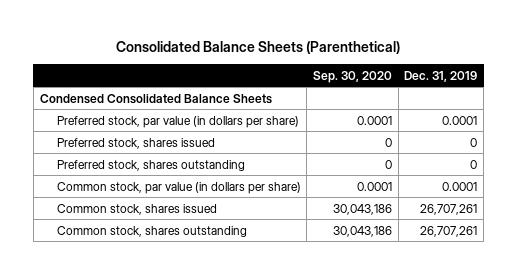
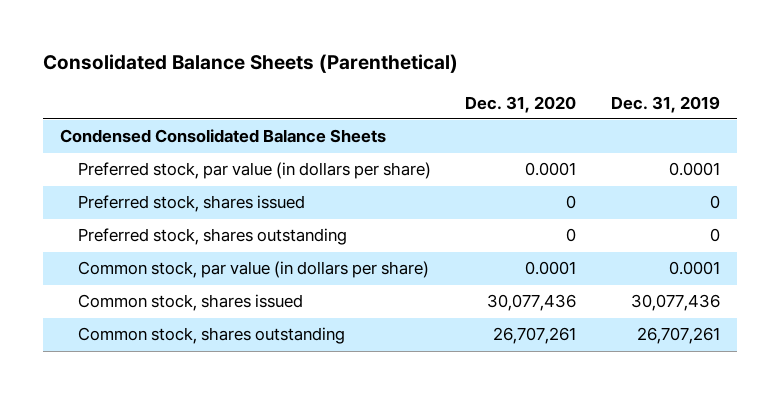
[313,70,393,83] Sep. 30, 2020 -> none
none -> [465,95,577,113] Dec. 31, 2020
[420,203,478,215] 26,707,261 -> [630,294,720,312] 30,077,436

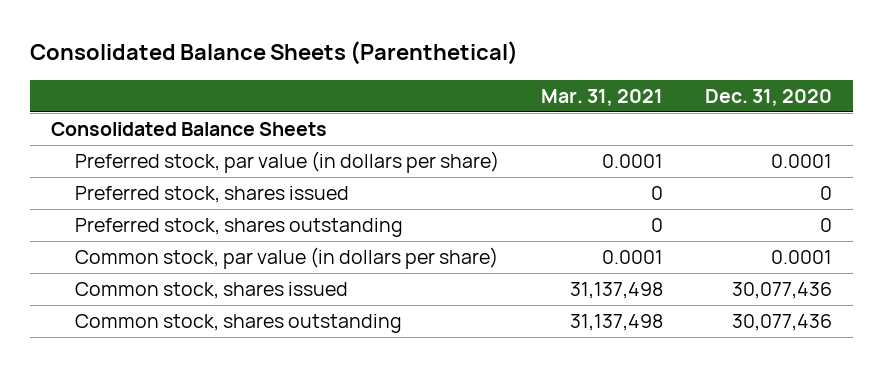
[610,95,720,113] Dec. 31, 2019 -> none
none -> [541,88,664,106] Mar. 31, 2021
[59,129,386,144] Condensed Consolidated Balance Sheets -> [51,121,328,136] Consolidated Balance Sheets
[493,327,577,345] 26,707,261 -> [731,313,832,331] 30,077,436

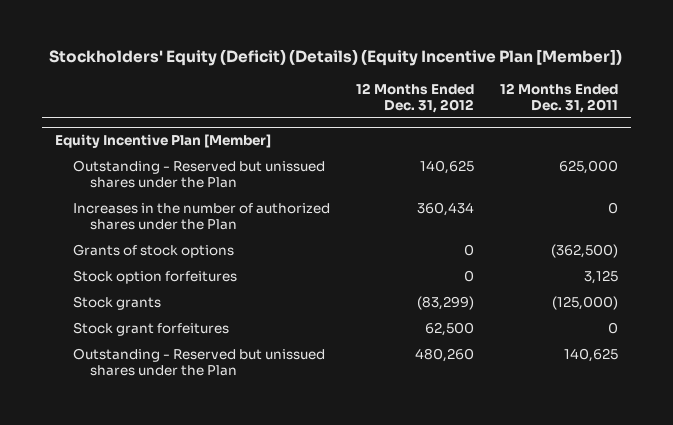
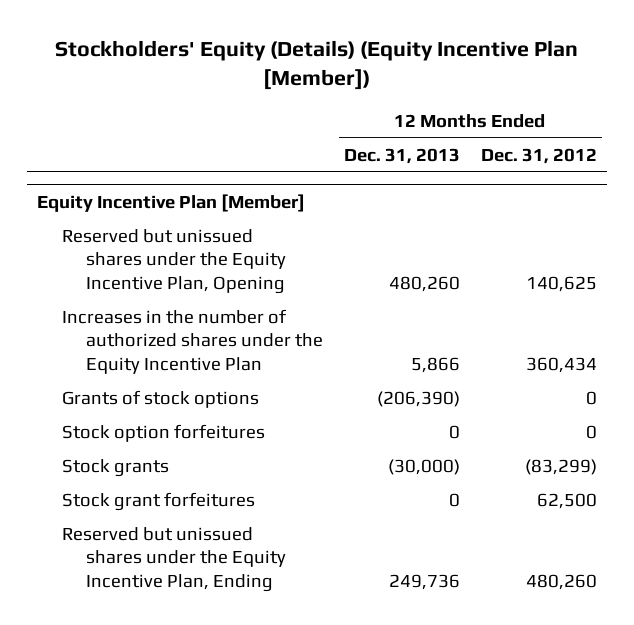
[49,49,623,67] Stockholders' Equity (Deficit) (Details) (Equity Incentive Plan [Member]) -> [54,39,578,90] Stockholders' Equity (Details) (Equity Incentive Plan [Member])
[499,82,618,113] 12 Months Ended Dec. 31, 2011 -> none
none -> [343,147,460,164] Dec. 31, 2013
[72,159,325,188] Outstanding - Reserved but unissued shares under the Plan -> [61,229,287,294] Reserved but unissued shares under the Equity Incentive Plan, Opening
[72,202,330,230] Increases in the number of authorized shares under the Plan -> [61,309,324,374] Increases in the number of authorized shares under the Equity Incentive Plan
[72,347,325,376] Outstanding - Reserved but unissued shares under the Plan -> [61,527,287,592] Reserved but unissued shares under the Equity Incentive Plan, Ending

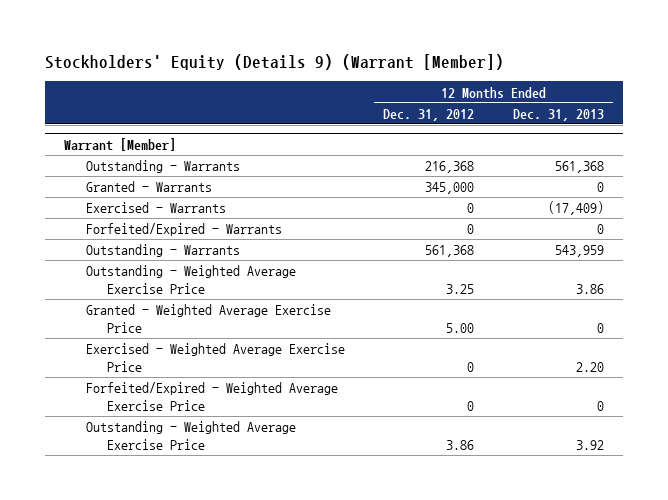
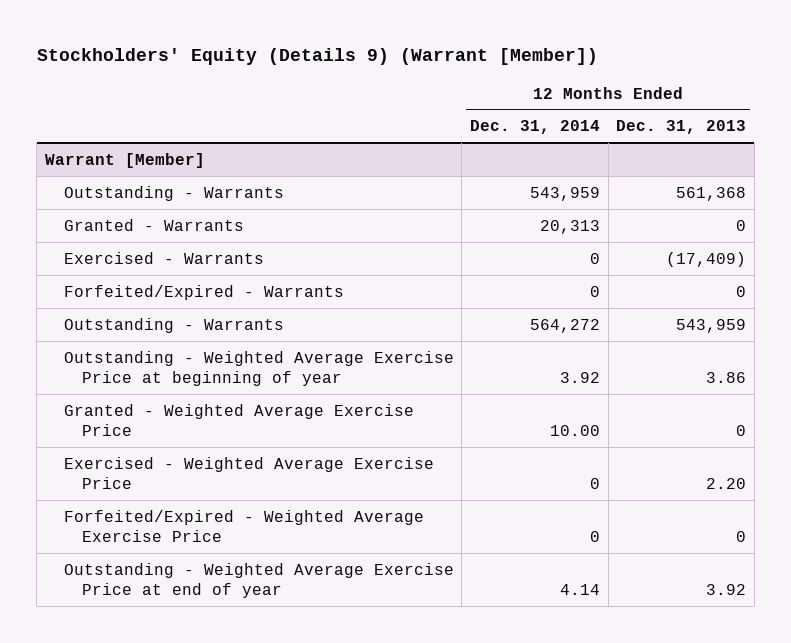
[383,108,475,121] Dec. 31, 2012 -> none
none -> [469,120,600,135] Dec. 31, 2014
[85,265,296,294] Outstanding - Weighted Average Exercise Price -> [63,350,454,386] Outstanding - Weighted Average Exercise Price at beginning of year
[85,421,296,450] Outstanding - Weighted Average Exercise Price -> [63,562,454,598] Outstanding - Weighted Average Exercise Price at end of year

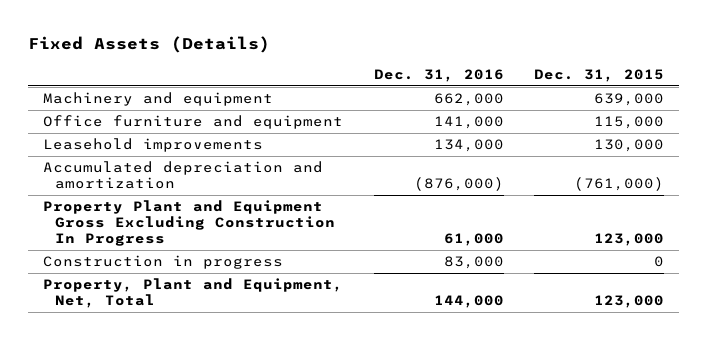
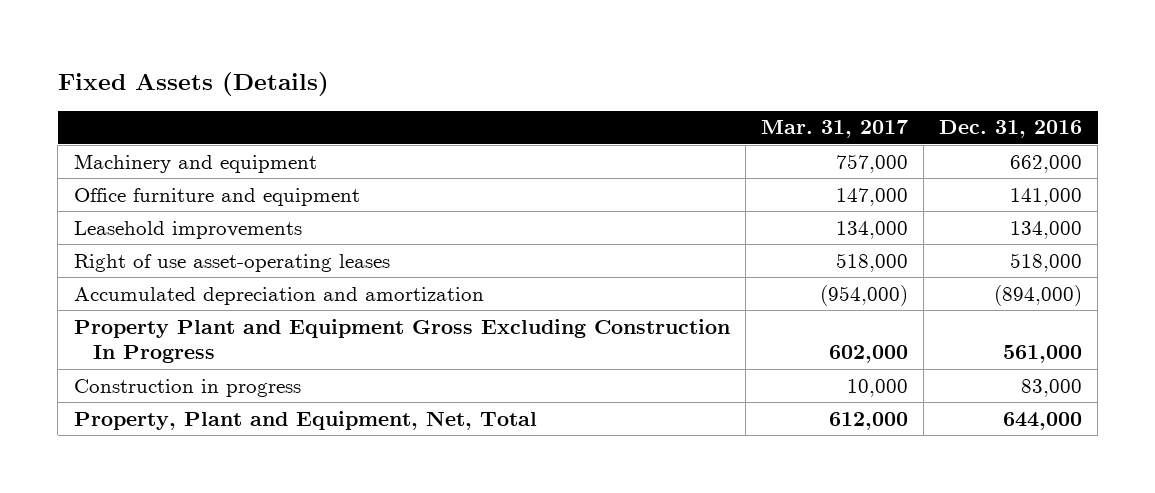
[534,68,665,82] Dec. 31, 2015 -> none
none -> [760,120,908,139] Mar. 31, 2017
none -> [73,253,390,272] Right of use asset-operating leases
[413,177,504,192] (876,000) -> [993,284,1082,306] (894,000)
[443,233,504,247] 61,000 -> [1002,345,1082,364] 561,000
[433,295,504,309] 144,000 -> [1002,411,1082,430] 644,000

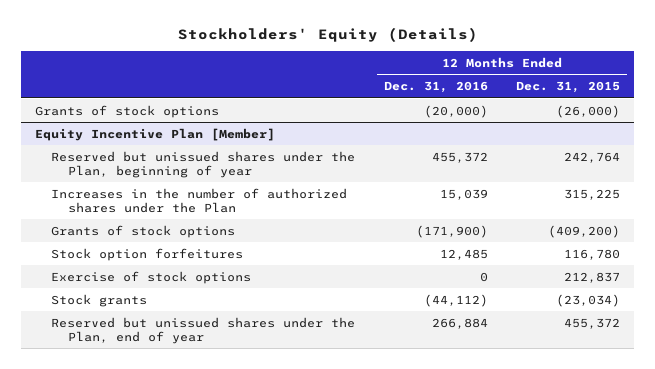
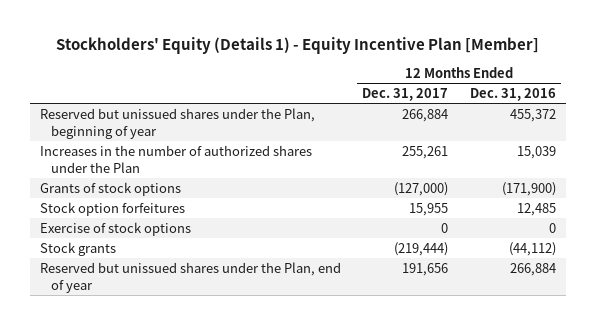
[177,27,478,43] Stockholders' Equity (Details) -> [55,36,539,54] Stockholders' Equity (Details 1) - Equity Incentive Plan [Member]
[515,81,620,94] Dec. 31, 2015 -> none
none -> [362,88,449,102] Dec. 31, 2017
[35,104,220,118] Grants of stock options -> none
[35,127,276,141] Equity Incentive Plan [Member] -> none

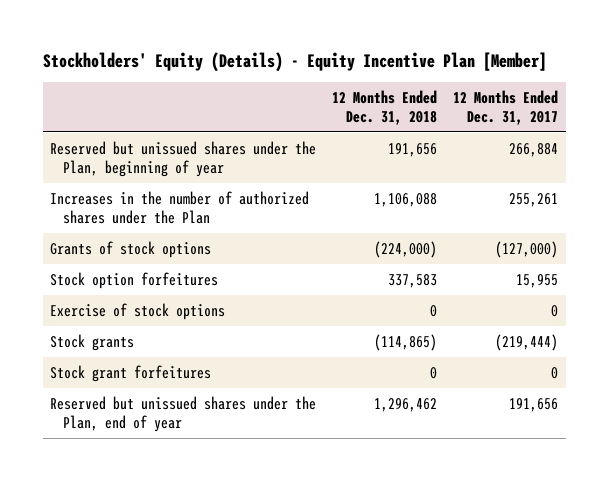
[55,36,539,54] Stockholders' Equity (Details 1) - Equity Incentive Plan [Member] -> [42,51,547,72] Stockholders' Equity (Details) - Equity Incentive Plan [Member]
[469,88,556,102] Dec. 31, 2016 -> none
none -> [332,89,438,125] 12 Months Ended Dec. 31, 2018
none -> [50,364,212,382] Stock grant forfeitures

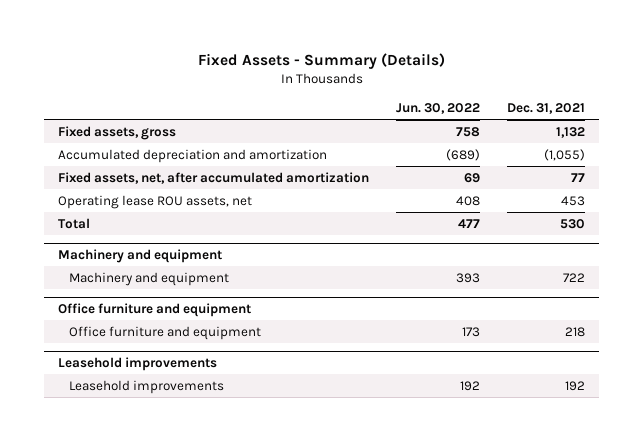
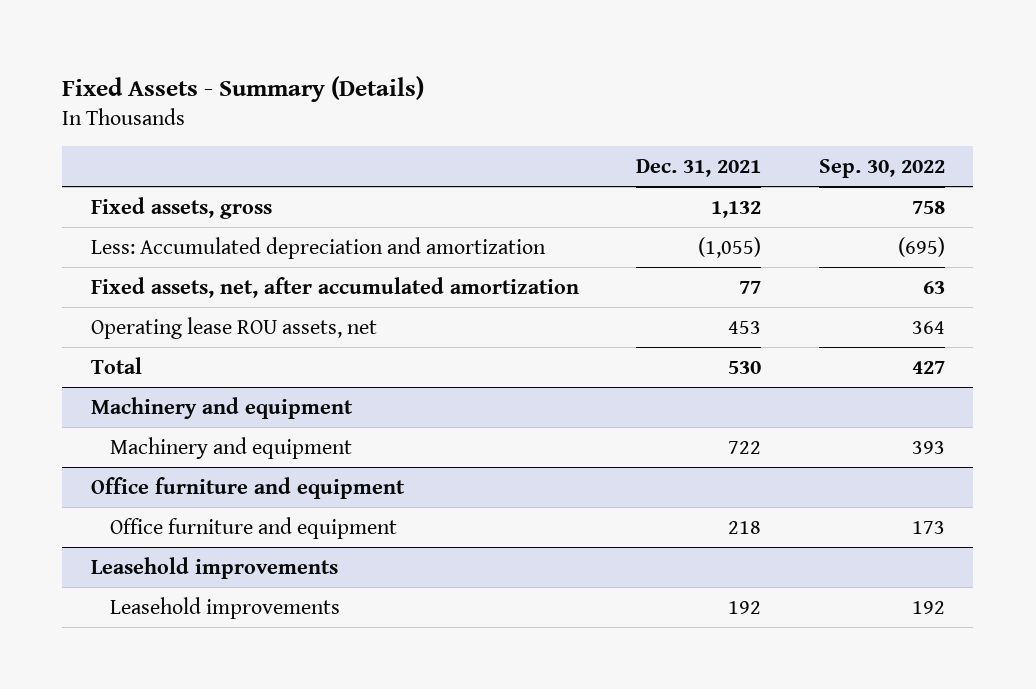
[396,103,481,115] Jun. 30, 2022 -> none
none -> [818,158,945,178] Sep. 30, 2022
[57,148,327,163] Accumulated depreciation and amortization -> [91,236,547,259] Less: Accumulated depreciation and amortization

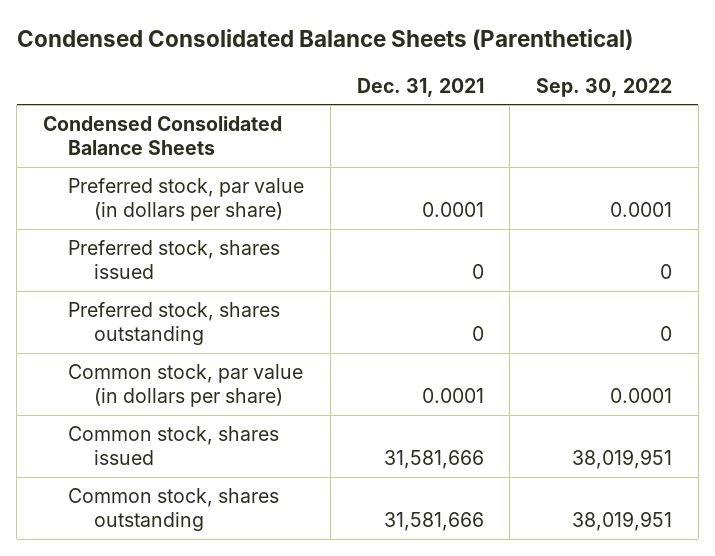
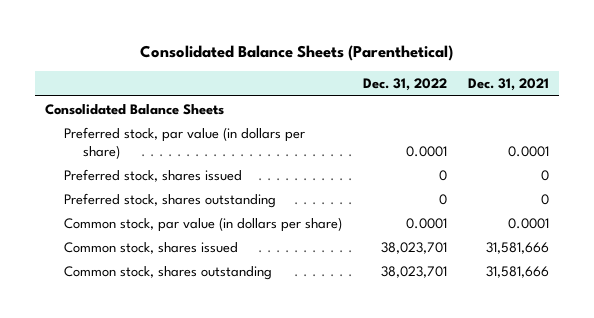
[16,29,633,51] Condensed Consolidated Balance Sheets (Parenthetical) -> [139,45,453,62] Consolidated Balance Sheets (Parenthetical)
[536,77,673,97] Sep. 30, 2022 -> none
none -> [363,78,448,92] Dec. 31, 2022
[42,115,282,156] Condensed Consolidated Balance Sheets -> [45,103,225,115] Consolidated Balance Sheets

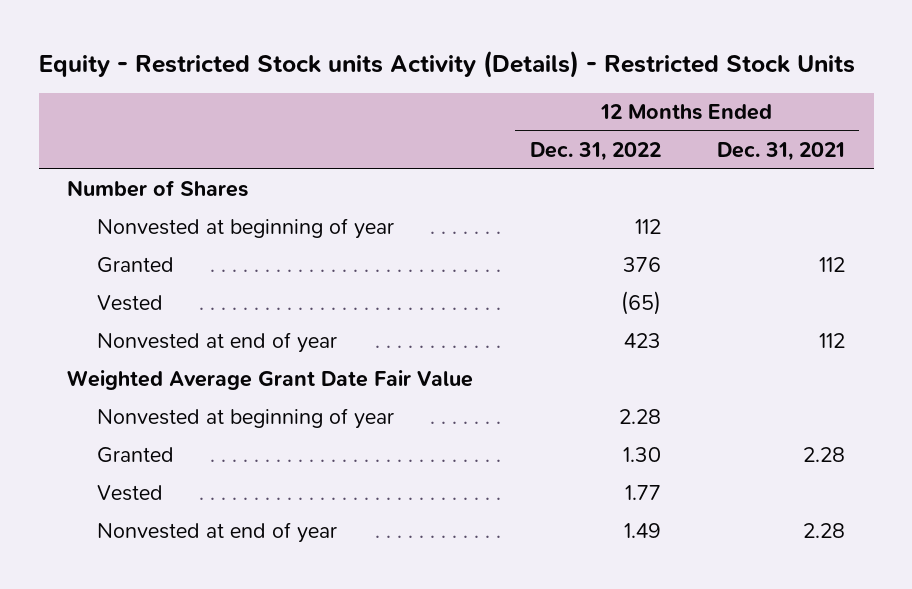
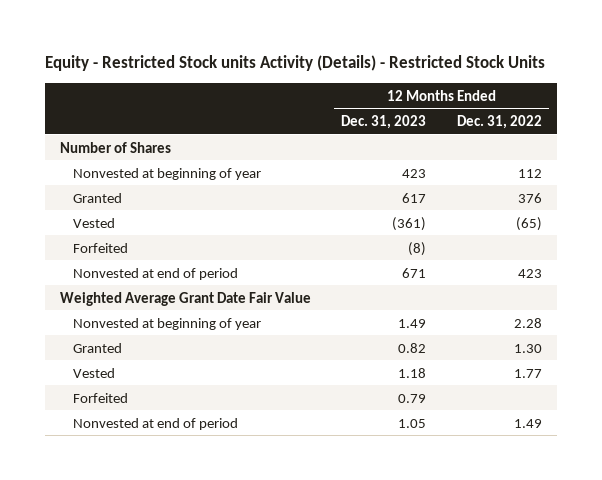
[717,142,846,162] Dec. 31, 2021 -> none
none -> [341,115,427,130] Dec. 31, 2023
none -> [73,242,129,253] Forfeited
[97,332,338,354] Nonvested at end of year -> [73,267,239,280] Nonvested at end of period
none -> [73,392,129,403] Forfeited
[97,522,338,544] Nonvested at end of year -> [73,417,239,430] Nonvested at end of period

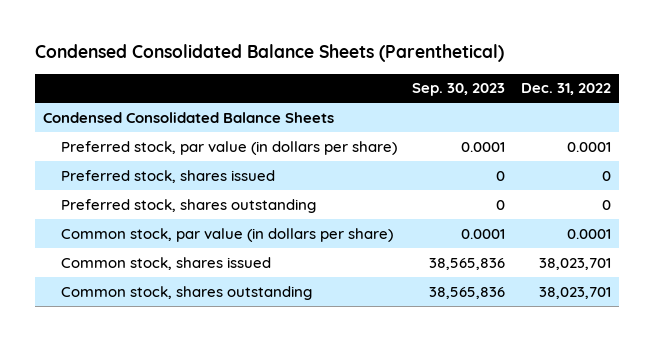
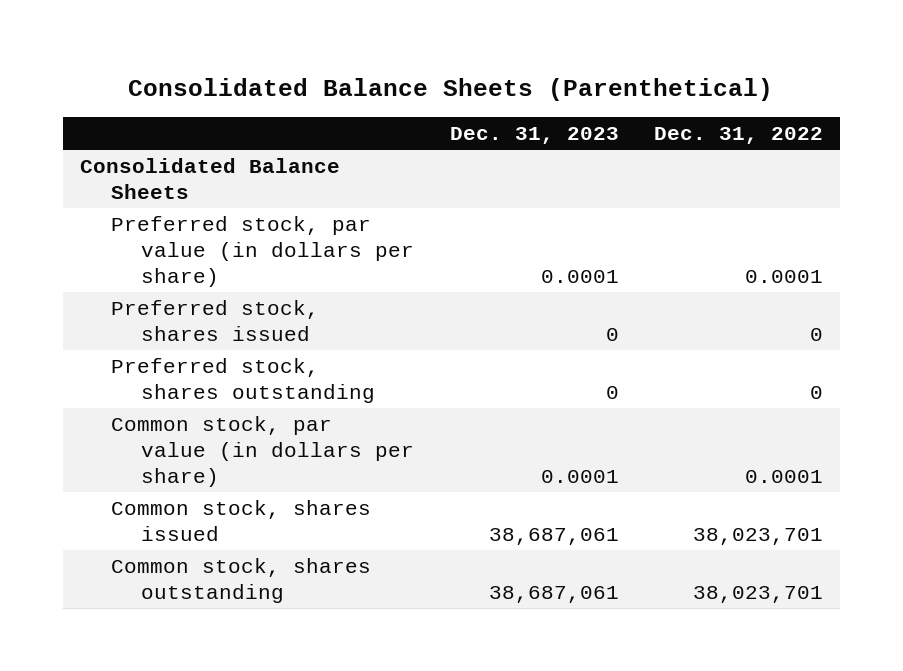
[34,44,504,63] Condensed Consolidated Balance Sheets (Parenthetical) -> [128,77,774,101] Consolidated Balance Sheets (Parenthetical)
[412,83,506,97] Sep. 30, 2023 -> none
none -> [449,126,619,144] Dec. 31, 2023
[42,111,334,123] Condensed Consolidated Balance Sheets -> [80,158,341,199] Consolidated Balance Sheets

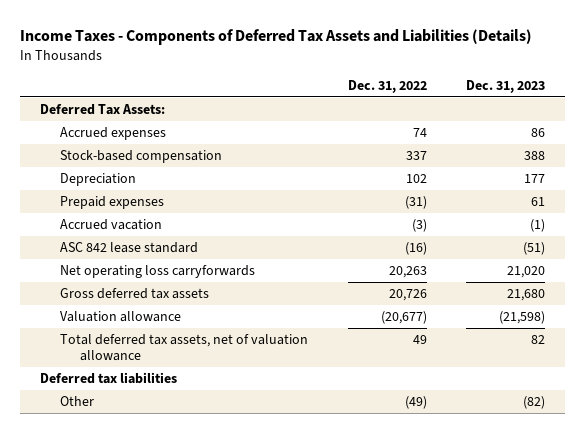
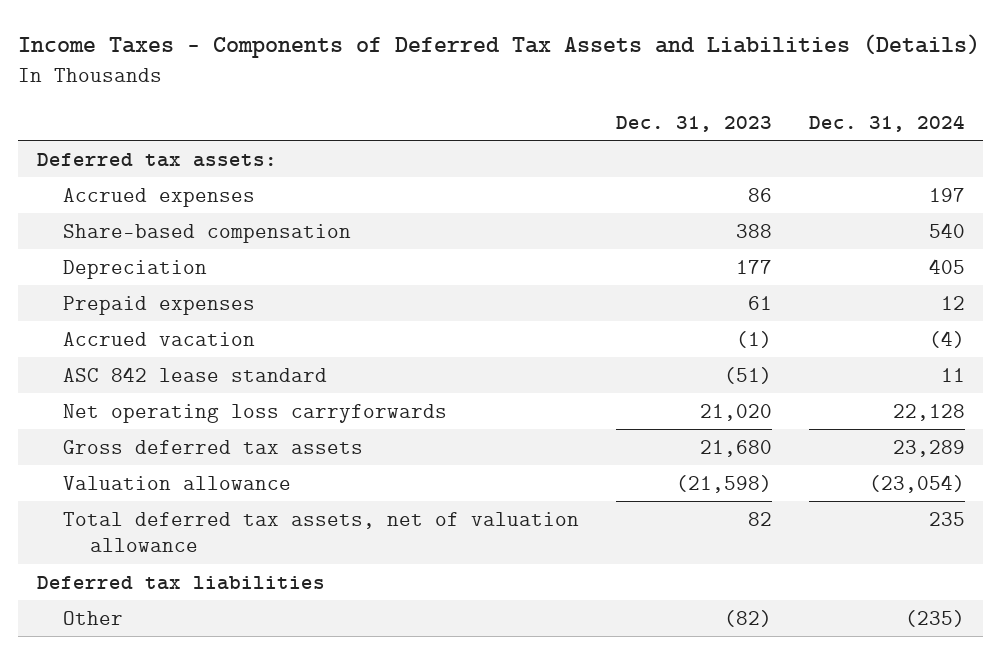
[347,80,427,94] Dec. 31, 2022 -> none
none -> [808,114,965,132] Dec. 31, 2024
[39,103,165,115] Deferred Tax Assets: -> [36,152,277,167] Deferred tax assets:
[59,149,222,163] Stock-based compensation -> [63,223,352,243] Share-based compensation

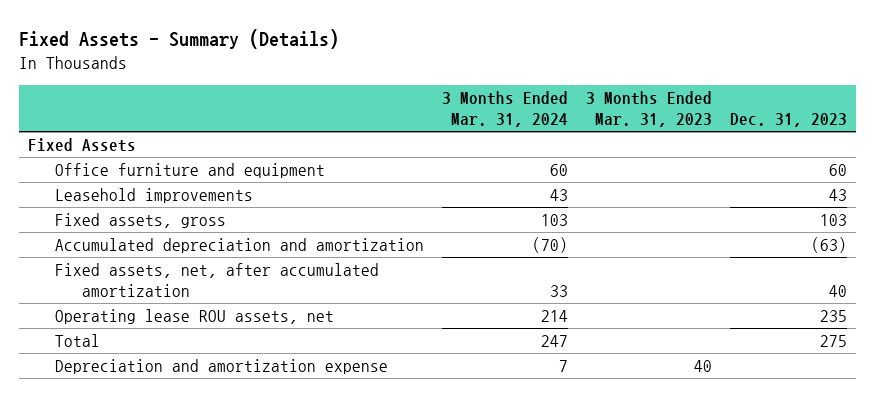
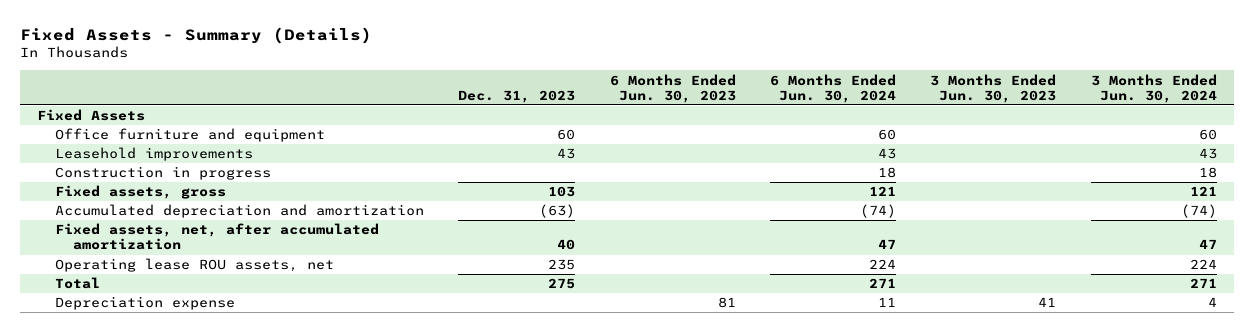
[442,91,569,127] 3 Months Ended Mar. 31, 2024 -> none
[586,91,713,127] 3 Months Ended Mar. 31, 2023 -> none
none -> [609,73,736,103] 6 Months Ended Jun. 30, 2023
none -> [770,73,897,103] 6 Months Ended Jun. 30, 2024
none -> [930,73,1057,103] 3 Months Ended Jun. 30, 2023
none -> [1090,73,1217,103] 3 Months Ended Jun. 30, 2024
none -> [55,166,272,181] Construction in progress
[55,358,389,374] Depreciation and amortization expense -> [55,296,236,311] Depreciation expense

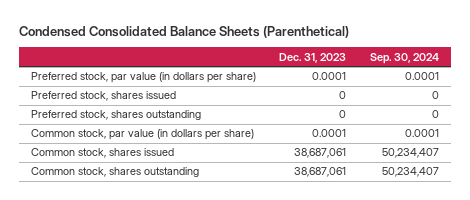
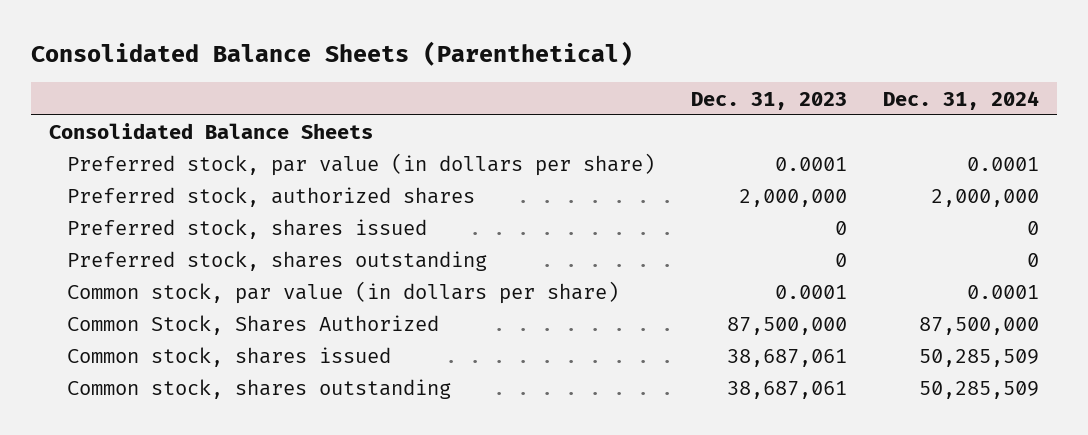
[18,26,349,39] Condensed Consolidated Balance Sheets (Parenthetical) -> [31,41,634,67] Consolidated Balance Sheets (Parenthetical)
[370,52,440,64] Sep. 30, 2024 -> none
none -> [882,90,1039,110] Dec. 31, 2024
none -> [49,123,374,140] Consolidated Balance Sheets
none -> [67,187,476,208] Preferred stock, authorized shares
none -> [67,315,440,336] Common Stock, Shares Authorized

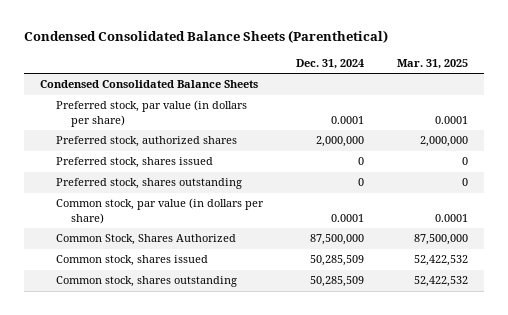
[31,41,634,67] Consolidated Balance Sheets (Parenthetical) -> [23,30,388,44] Condensed Consolidated Balance Sheets (Parenthetical)
[690,91,847,110] Dec. 31, 2023 -> none
none -> [396,58,468,69] Mar. 31, 2025
[49,123,374,140] Consolidated Balance Sheets -> [40,80,259,89] Condensed Consolidated Balance Sheets

